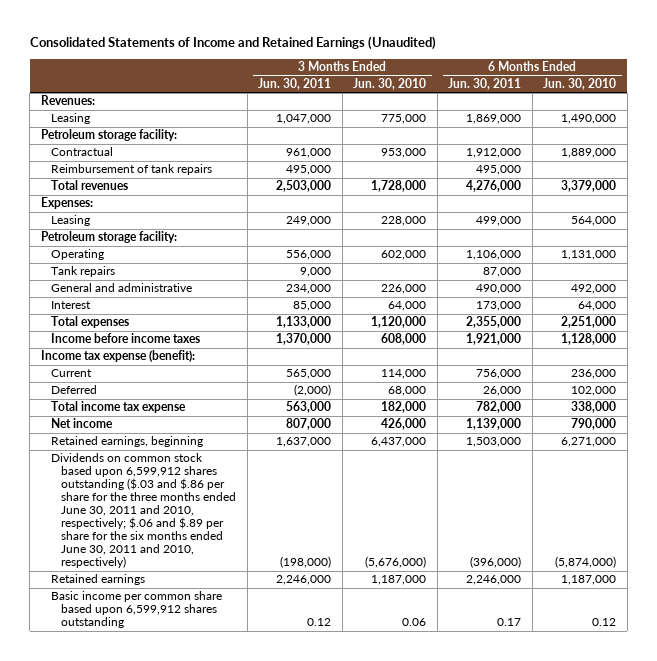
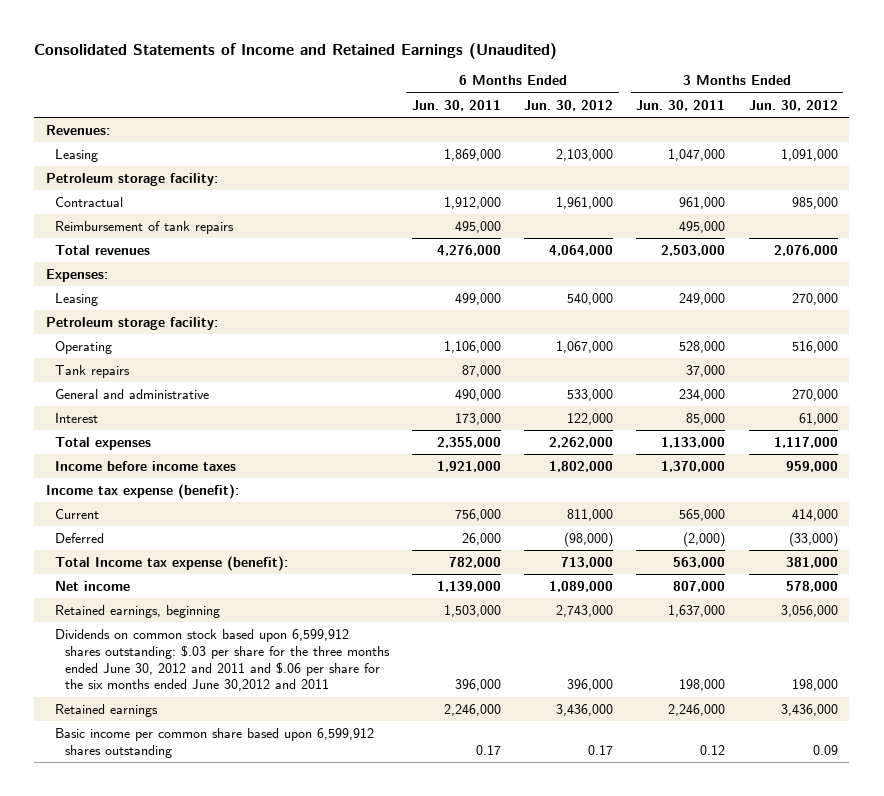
[353,77,427,90] Jun. 30, 2010 -> none
[543,77,617,90] Jun. 30, 2010 -> none
none -> [524,99,614,111] Jun. 30, 2012
none -> [748,99,838,111] Jun. 30, 2012
[286,250,332,261] 556,000 -> [679,340,726,353] 528,000
[300,267,332,278] 9,000 -> [686,364,726,377] 37,000
[50,401,186,414] Total income tax expense -> [55,555,289,571] Total Income tax expense (benefit):
[50,453,237,569] Dividends on common stock based upon 6,599,912 shares outstanding ($.03 and $.86 per share for the three months ended June 30, 2011 and 2010, respectively; $.06 and $.89 per share for the six months ended June 30, 2011 and 2010, respectively) -> [55,628,391,692] Dividends on common stock based upon 6,599,912 shares outstanding: $.03 per share for the three months ended June 30, 2012 and 2011 and $.06 per share for the six months ended June 30,2012 and 2011
[280,556,332,569] (198,000) -> [679,679,726,692] 198,000
[470,556,522,569] (396,000) -> [455,679,502,692] 396,000

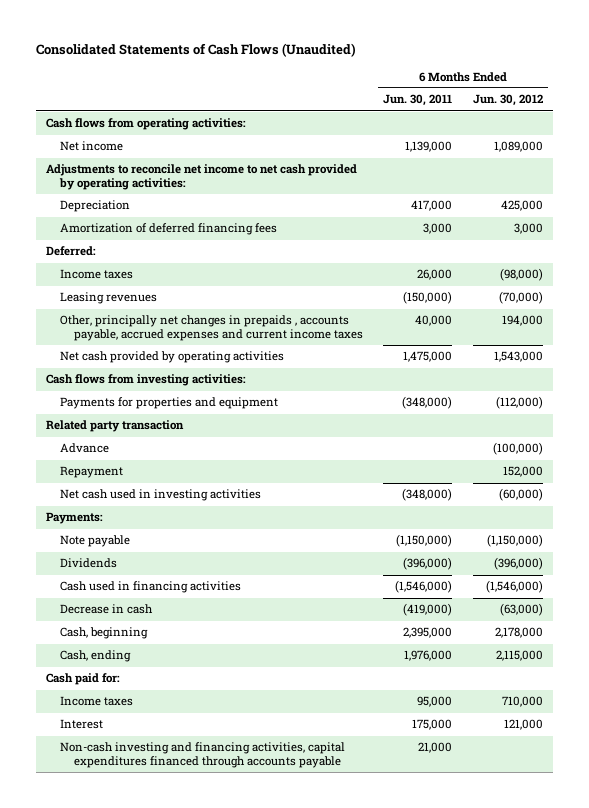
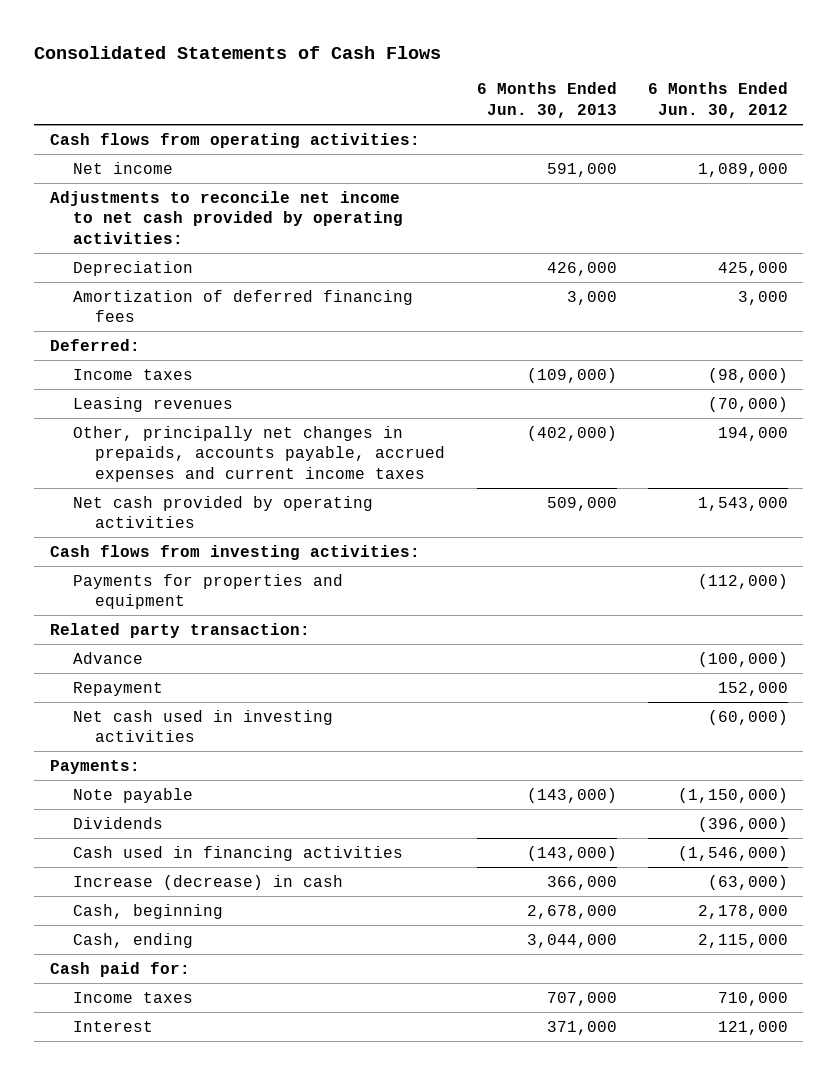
[36,42,357,57] Consolidated Statements of Cash Flows (Unaudited) -> [34,45,442,59] Consolidated Statements of Cash Flows
[383,94,453,107] Jun. 30, 2011 -> none
none -> [476,82,617,119] 6 Months Ended Jun. 30, 2013
[60,315,364,342] Other, principally net changes in prepaids , accounts payable, accrued expenses and current income taxes -> [72,425,446,482] Other, principally net changes in prepaids, accounts payable, accrued expenses and current income taxes
[46,420,185,433] Related party transaction -> [49,622,310,638] Related party transaction:
[60,604,154,615] Decrease in cash -> [72,874,343,890] Increase (decrease) in cash
[60,742,346,769] Non-cash investing and financing activities, capital expenditures financed through accounts payable -> none

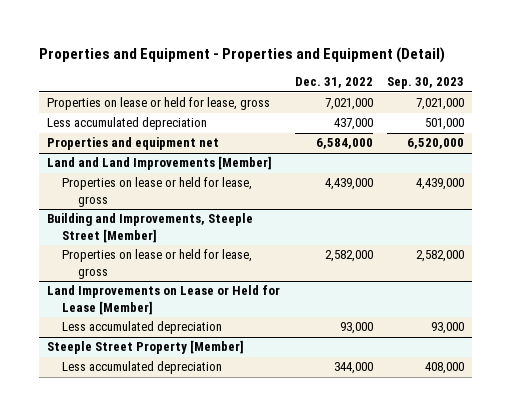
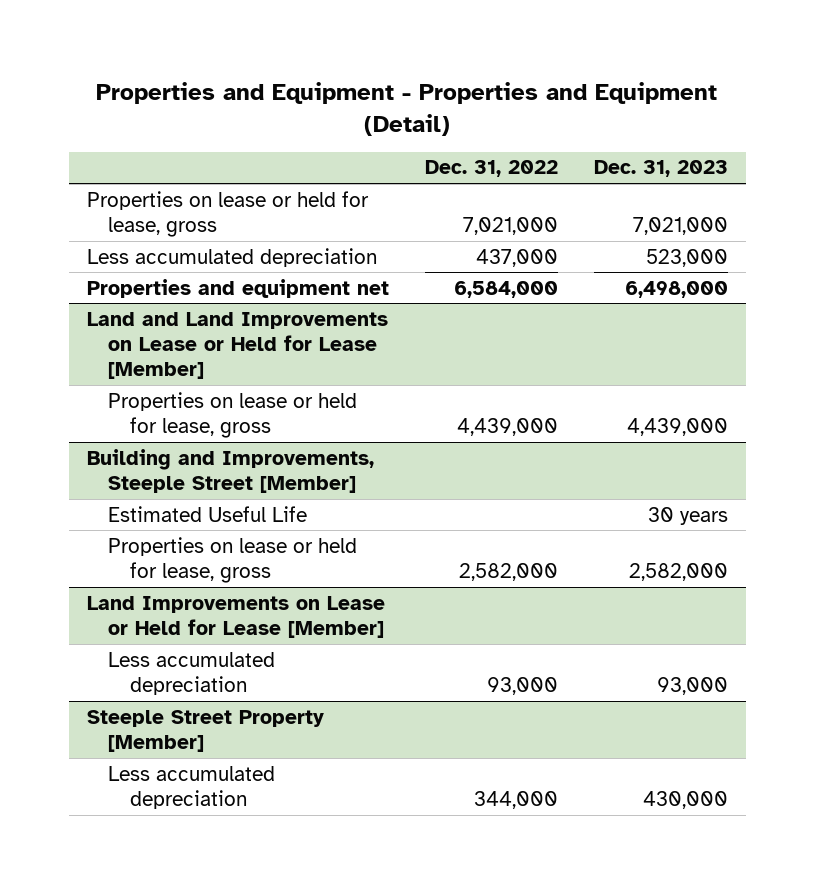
[387,77,465,90] Sep. 30, 2023 -> none
none -> [594,160,729,178] Dec. 31, 2023
[46,156,272,171] Land and Land Improvements [Member] -> [86,311,388,380] Land and Land Improvements on Lease or Held for Lease [Member]
none -> [108,505,308,522] Estimated Useful Life

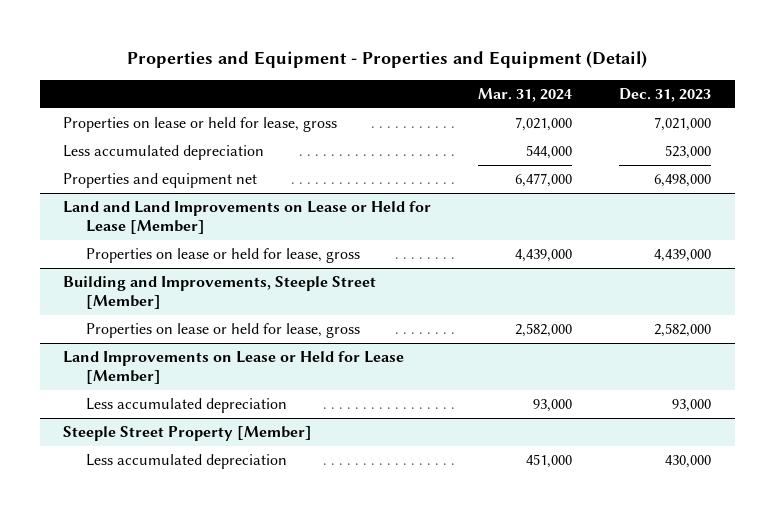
[424,160,558,178] Dec. 31, 2022 -> none
none -> [478,87,573,102] Mar. 31, 2024
[108,505,308,522] Estimated Useful Life -> none

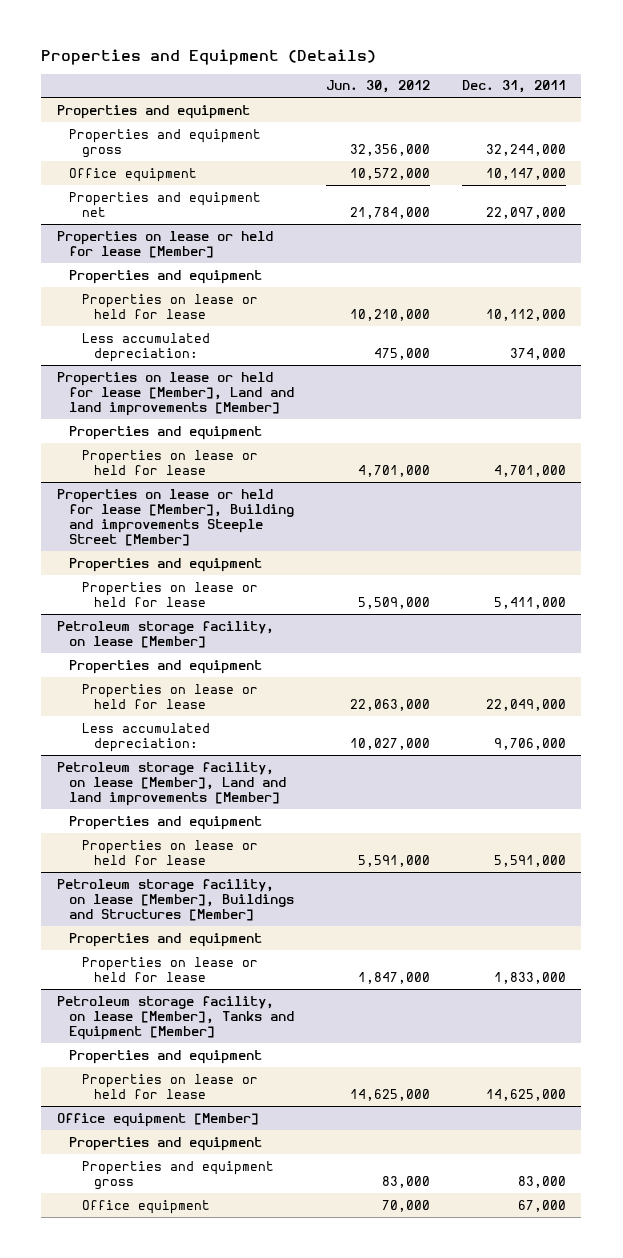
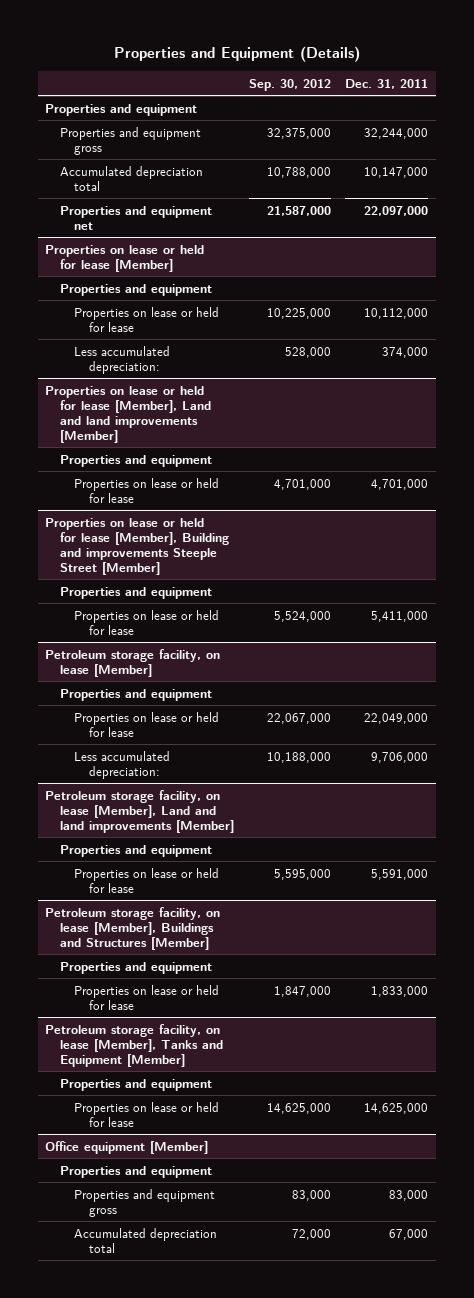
[326,80,431,94] Jun. 30, 2012 -> none
none -> [248,78,331,91] Sep. 30, 2012
[69,167,198,182] Office equipment -> [59,165,203,191] Accumulated depreciation total
[81,1199,210,1214] Office equipment -> [74,1227,218,1253] Accumulated depreciation total

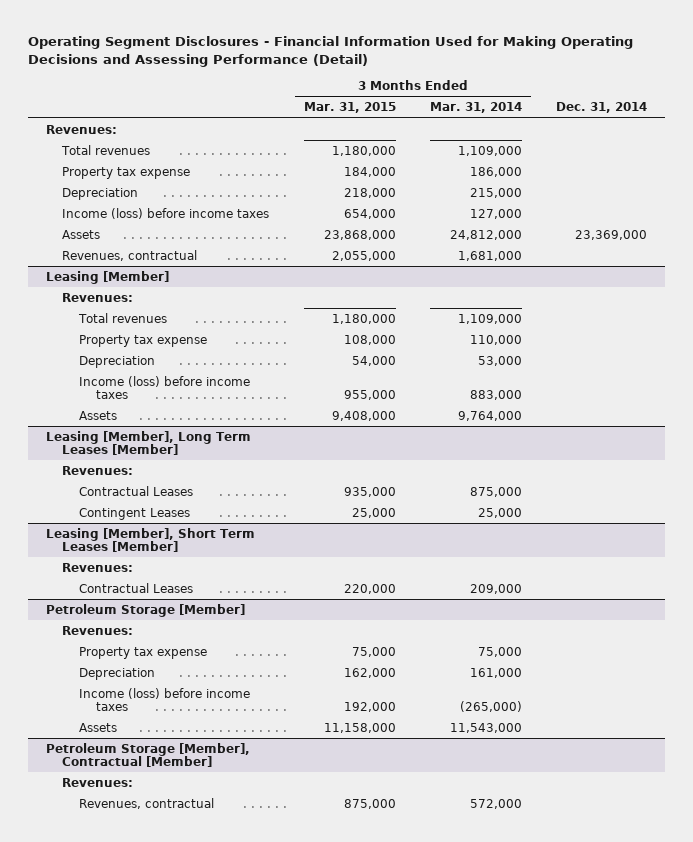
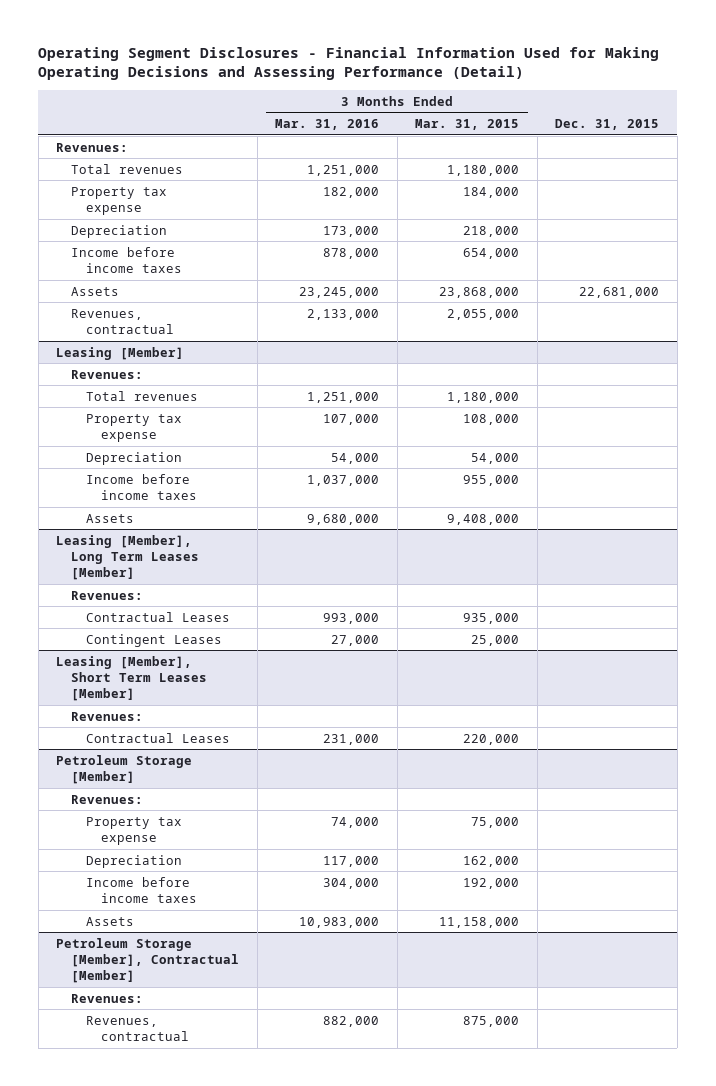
[430,102,523,114] Mar. 31, 2014 -> none
[556,102,648,114] Dec. 31, 2014 -> none
none -> [275,119,380,131] Mar. 31, 2016
none -> [555,119,660,131] Dec. 31, 2015
[62,207,270,219] Income (loss) before income taxes -> [71,246,182,274] Income before income taxes
[79,375,251,400] Income (loss) before income taxes -> [85,473,197,501] Income before income taxes
[79,687,251,712] Income (loss) before income taxes -> [85,876,197,904] Income before income taxes

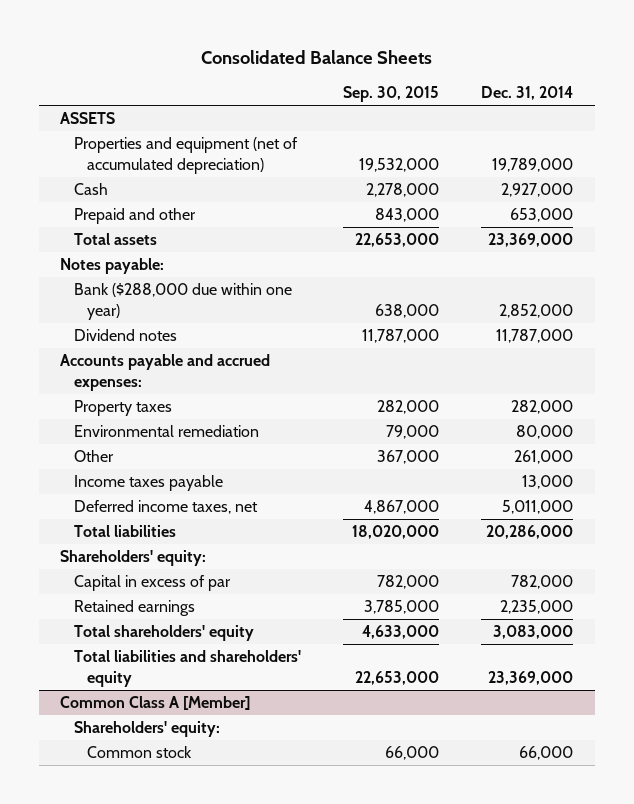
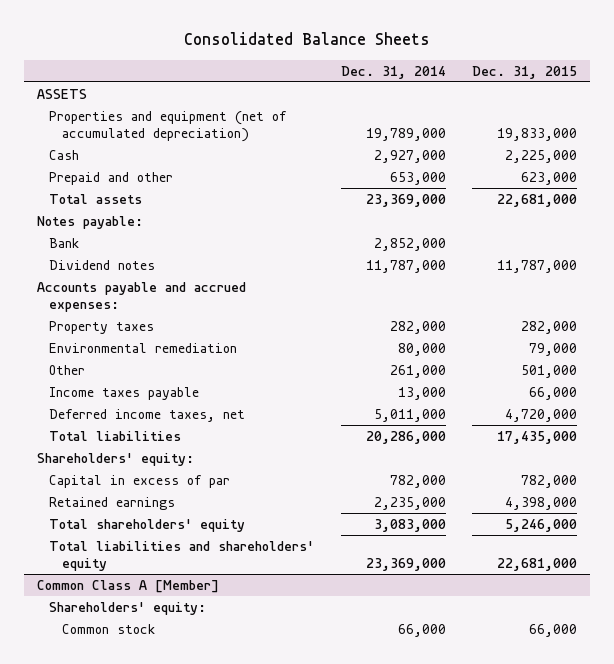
[342,86,439,103] Sep. 30, 2015 -> none
none -> [472,65,578,79] Dec. 31, 2015
[73,283,292,320] Bank ($288,000 due within one year) -> [49,238,80,249] Bank

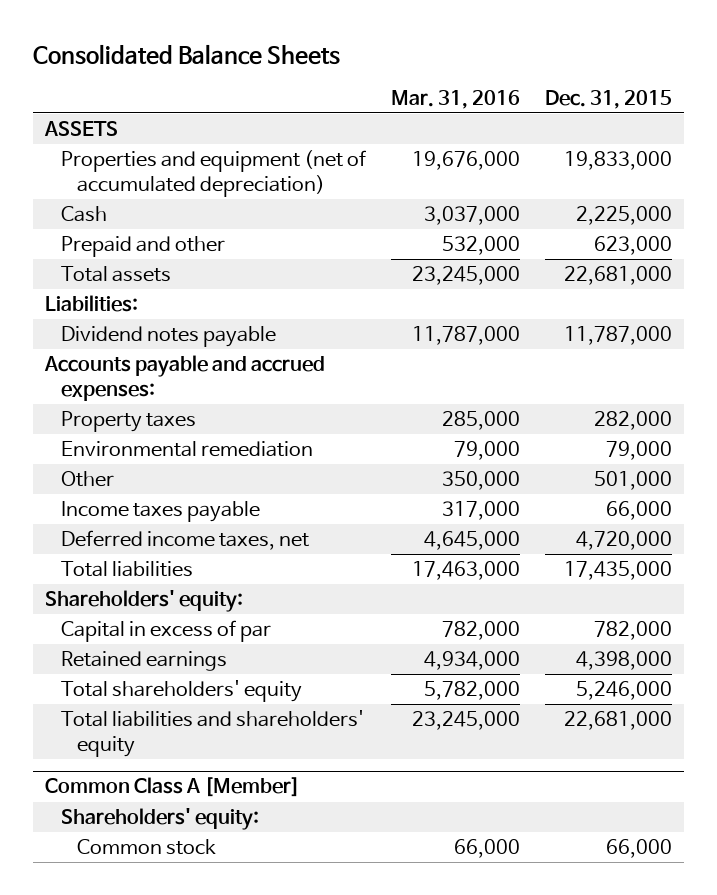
[340,65,446,79] Dec. 31, 2014 -> none
none -> [390,89,520,109] Mar. 31, 2016
[36,216,143,230] Notes payable: -> none
[49,238,80,249] Bank -> none
none -> [45,295,139,313] Liabilities:
[49,260,156,271] Dividend notes -> [61,326,277,348] Dividend notes payable

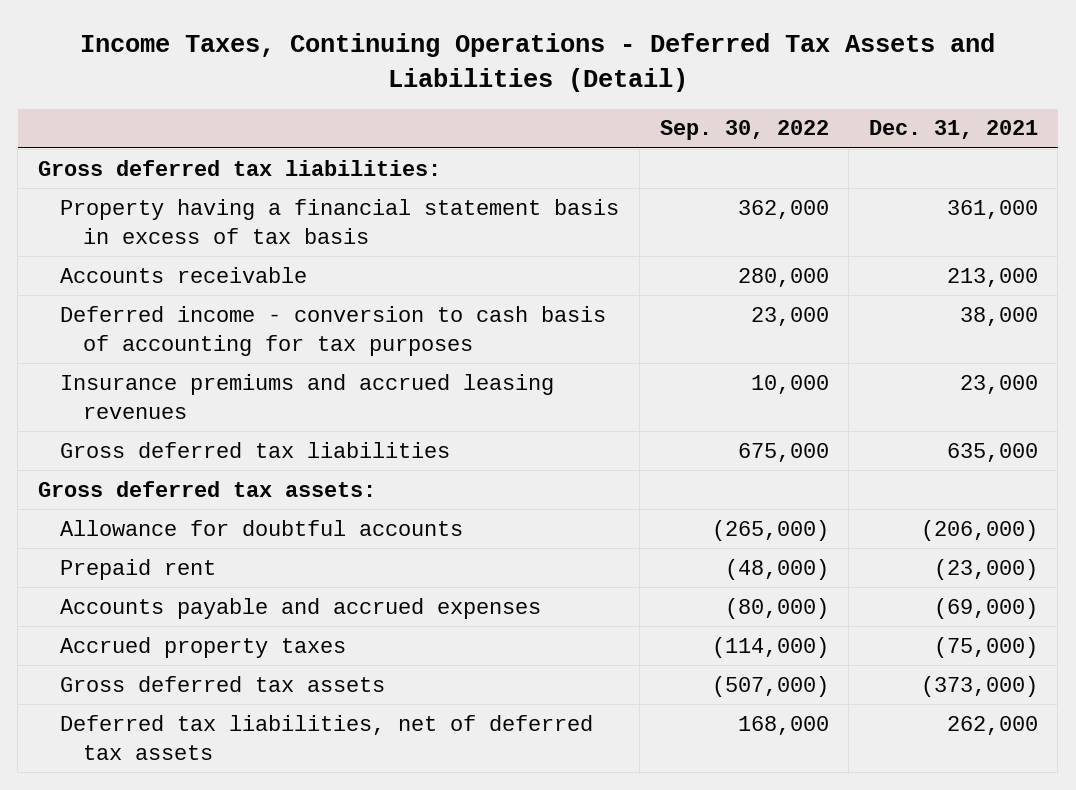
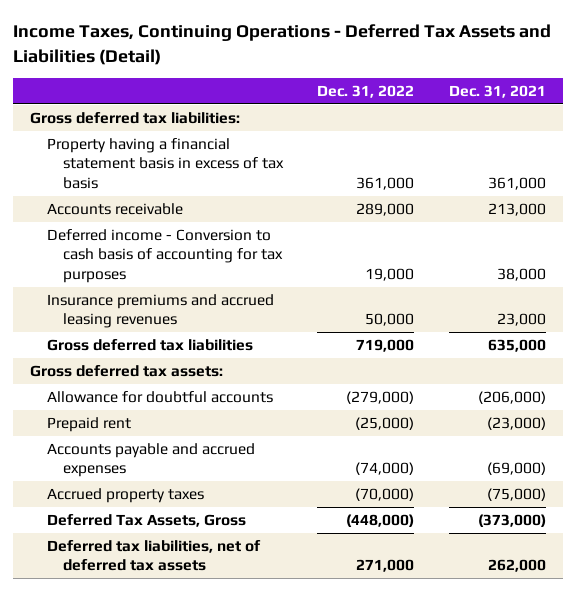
[659,120,829,141] Sep. 30, 2022 -> none
none -> [317,84,415,98] Dec. 31, 2022
[60,305,607,356] Deferred income - conversion to cash basis of accounting for tax purposes -> [46,229,283,283] Deferred income - Conversion to cash basis of accounting for tax purposes
[60,675,386,692] Gross deferred tax assets -> [46,514,246,528] Deferred Tax Assets, Gross

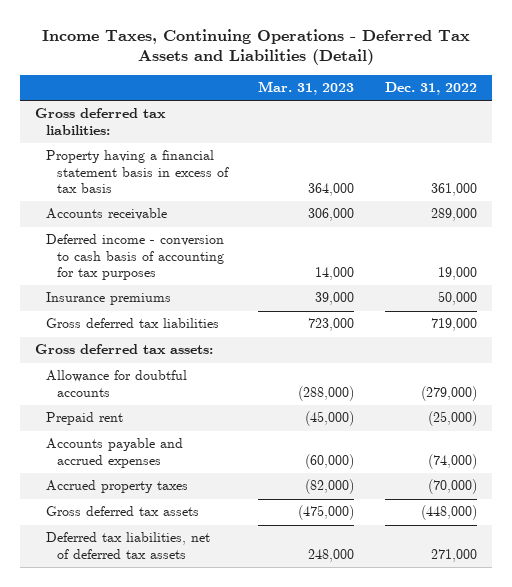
[448,84,546,98] Dec. 31, 2021 -> none
none -> [258,80,355,95] Mar. 31, 2023
[46,294,274,329] Insurance premiums and accrued leasing revenues -> none
[46,229,283,283] Deferred income - Conversion to cash basis of accounting for tax purposes -> [46,234,225,281] Deferred income - conversion to cash basis of accounting for tax purposes
none -> [46,292,172,306] Insurance premiums
[46,514,246,528] Deferred Tax Assets, Gross -> [46,506,200,517] Gross deferred tax assets

